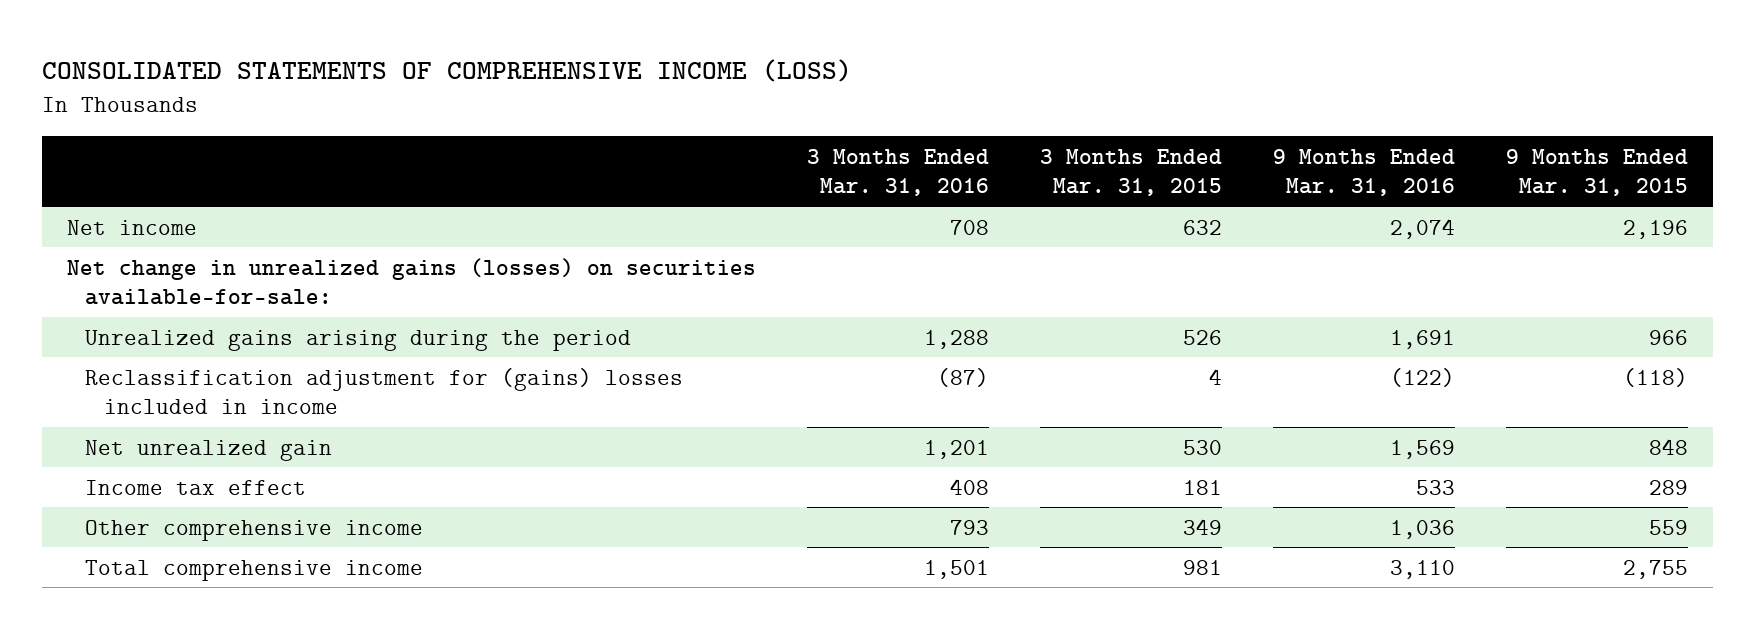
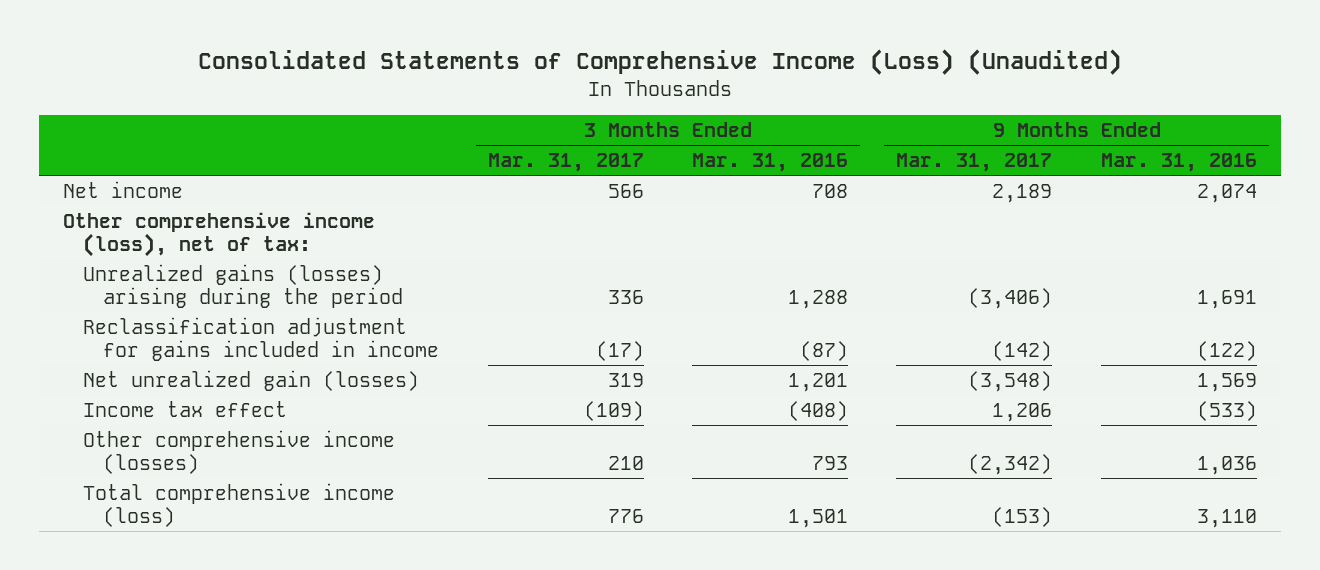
[41,59,852,83] CONSOLIDATED STATEMENTS OF COMPREHENSIVE INCOME (LOSS) -> [197,49,1122,76] Consolidated Statements of Comprehensive Income (Loss) (Unaudited)
[1040,148,1223,197] 3 Months Ended Mar. 31, 2015 -> none
[1505,148,1688,197] 9 Months Ended Mar. 31, 2015 -> none
none -> [487,153,644,173] Mar. 31, 2017
none -> [896,153,1053,173] Mar. 31, 2017
[67,257,757,306] Net change in unrealized gains (losses) on securities available-for-sale: -> none
none -> [63,211,376,257] Other comprehensive income (loss), net of tax:
[85,329,632,351] Unrealized gains arising during the period -> [83,263,404,308] Unrealized gains (losses) arising during the period
[85,367,684,415] Reclassification adjustment for (gains) losses included in income -> [83,316,440,361] Reclassification adjustment for gains included in income
[85,439,333,461] Net unrealized gain -> [83,369,420,391] Net unrealized gain (losses)
[950,478,990,495] 408 -> [787,400,848,421] (408)
[1415,479,1455,495] 533 -> [1196,400,1257,421] (533)
[85,519,424,541] Other comprehensive income -> [83,429,396,474] Other comprehensive income (losses)
[85,559,424,581] Total comprehensive income -> [83,482,396,527] Total comprehensive income (loss)

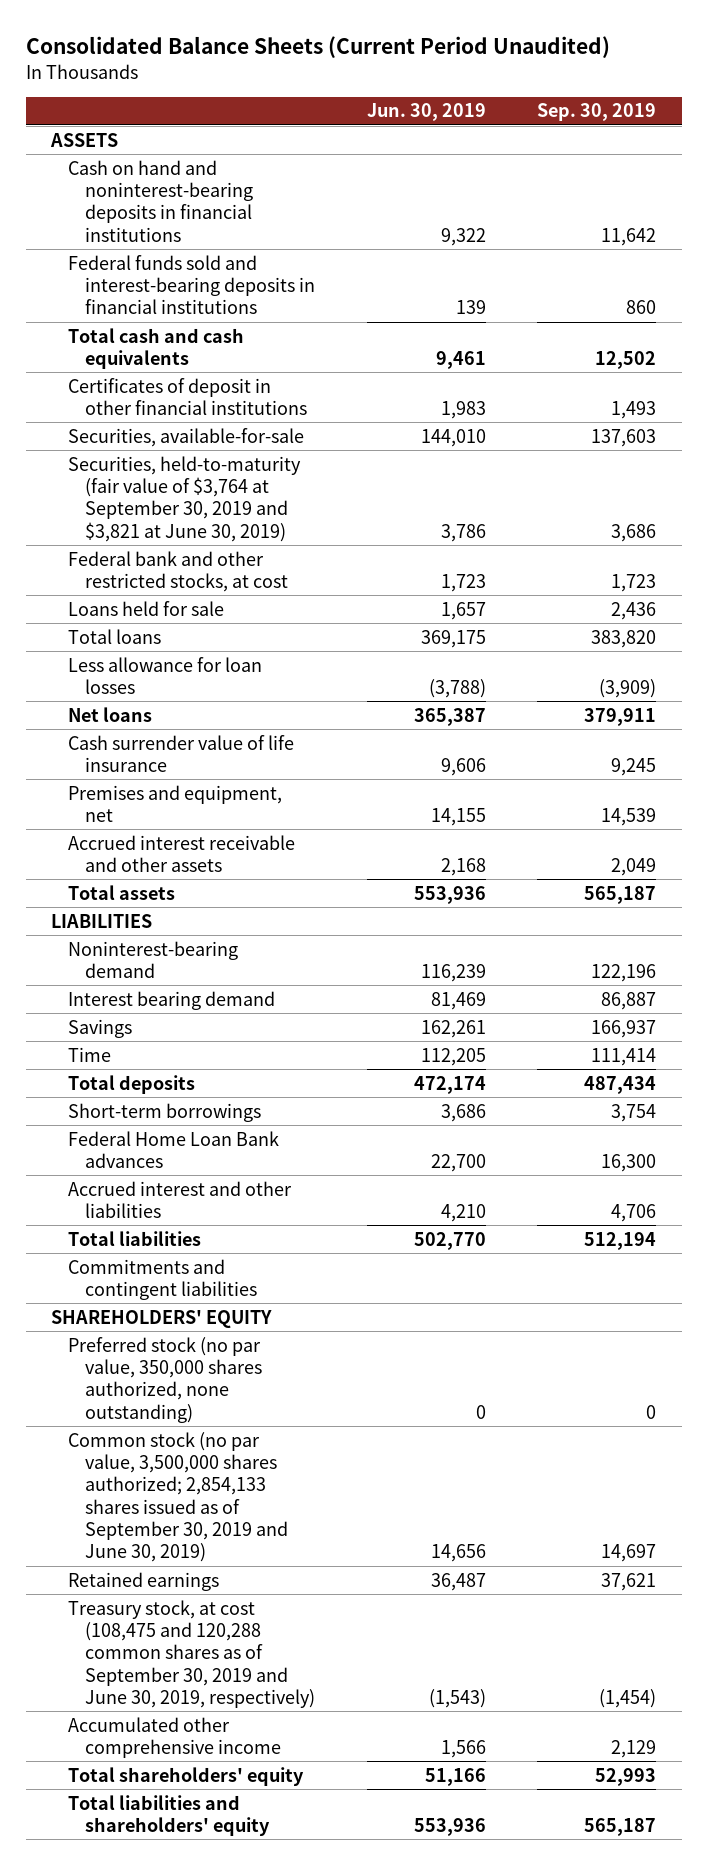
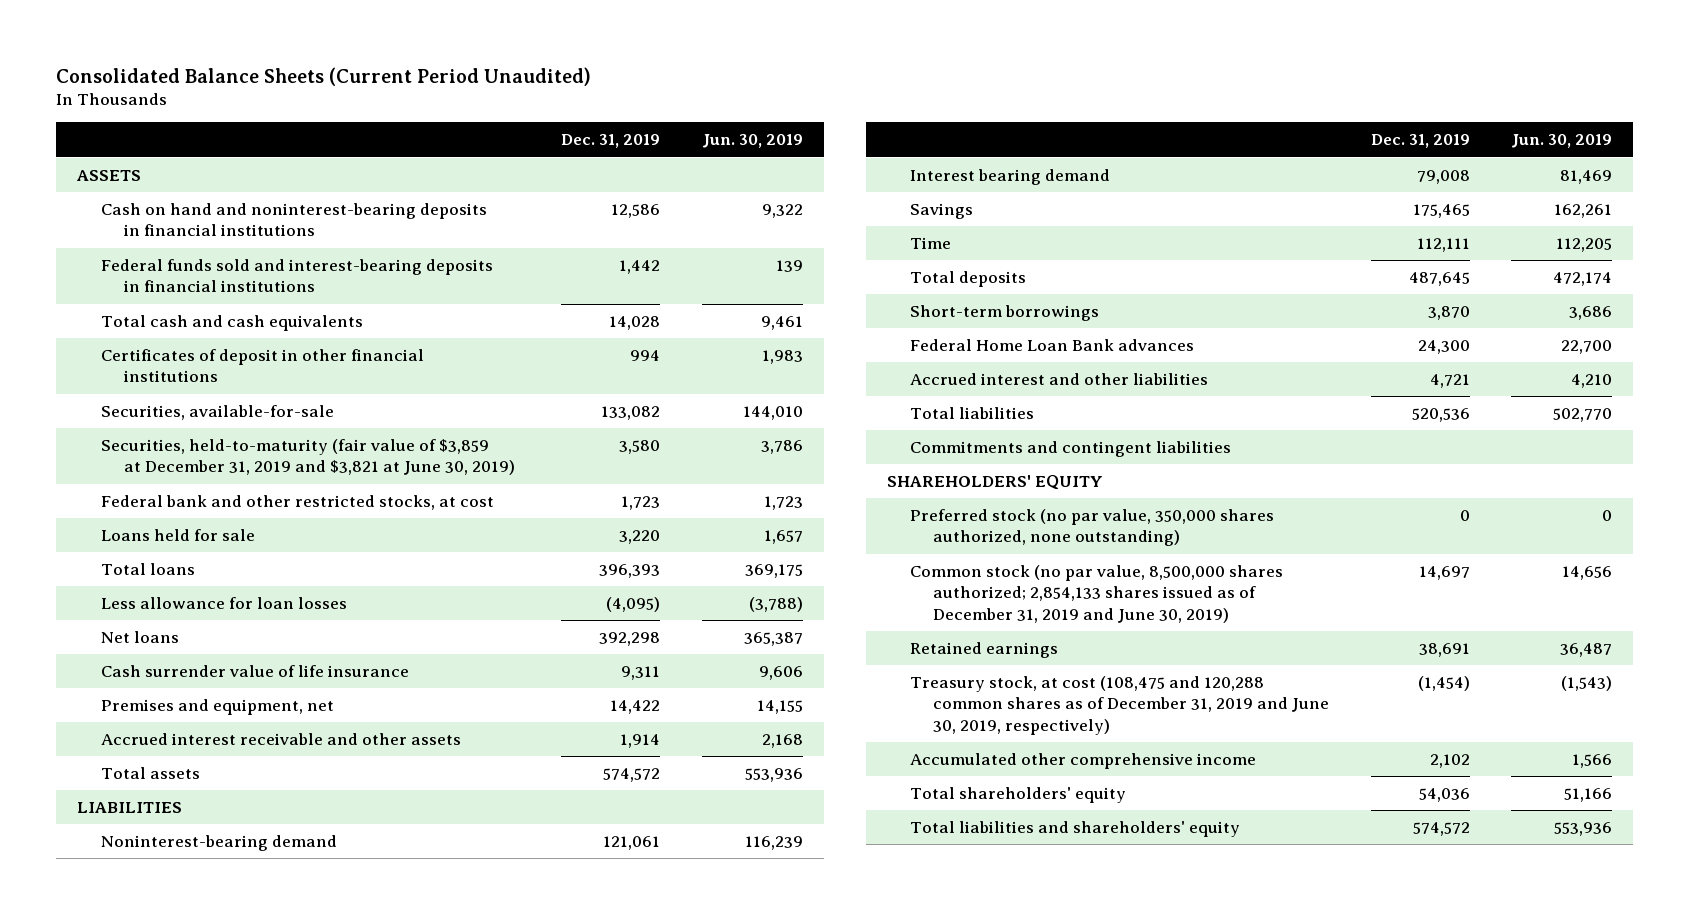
[537,103,657,122] Sep. 30, 2019 -> none
none -> [561,134,661,149] Dec. 31, 2019
[68,455,302,542] Securities, held-to-maturity (fair value of $3,764 at September 30, 2019 and $3,821 at June 30, 2019) -> [100,439,515,476] Securities, held-to-maturity (fair value of $3,859 at December 31, 2019 and $3,821 at June 30, 2019)
[68,1431,289,1563] Common stock (no par value, 3,500,000 shares authorized; 2,854,133 shares issued as of September 30, 2019 and June 30, 2019) -> [910,565,1284,623] Common stock (no par value, 8,500,000 shares authorized; 2,854,133 shares issued as of December 31, 2019 and June 30, 2019)
[68,1599,316,1709] Treasury stock, at cost (108,475 and 120,288 common shares as of September 30, 2019 and June 30, 2019, respectively) -> [910,676,1330,735] Treasury stock, at cost (108,475 and 120,288 common shares as of December 31, 2019 and June 30, 2019, respectively)

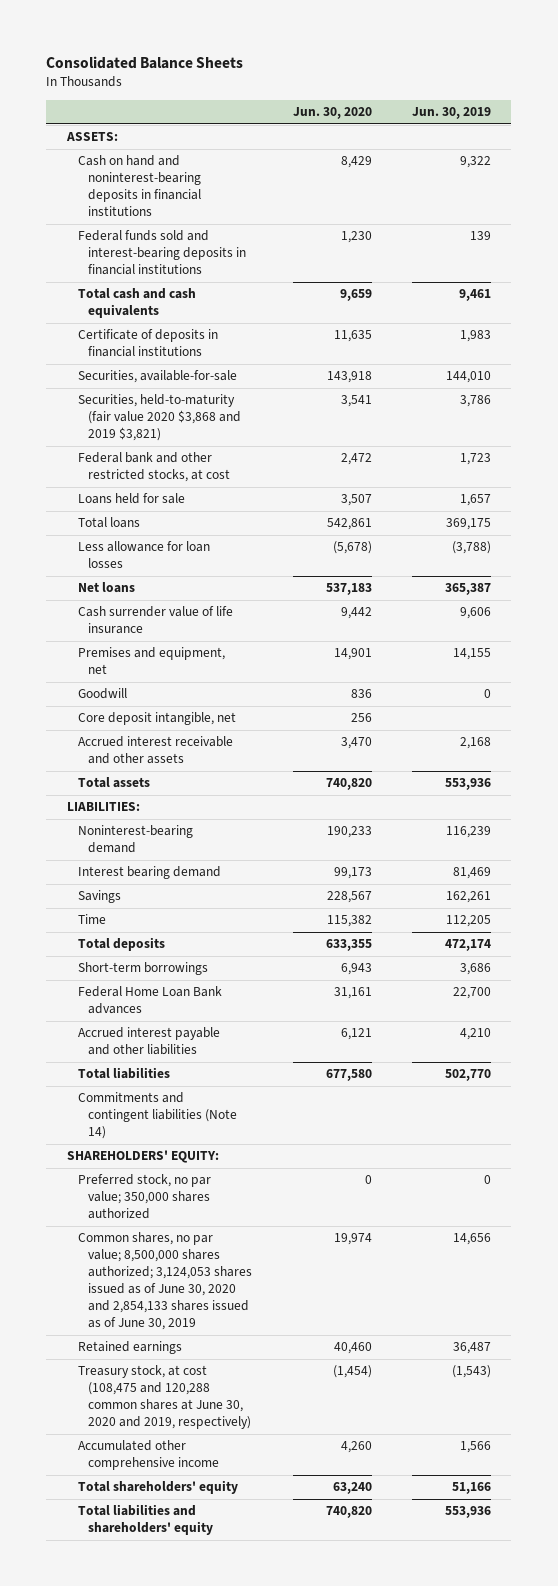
[56,66,592,86] Consolidated Balance Sheets (Current Period Unaudited) -> [46,55,244,69] Consolidated Balance Sheets
[561,134,661,149] Dec. 31, 2019 -> none
none -> [292,107,372,120] Jun. 30, 2020
[76,170,142,182] ASSETS -> [65,132,118,142] ASSETS:
[100,349,424,383] Certificates of deposit in other financial institutions -> [77,329,218,358] Certificate of deposits in financial institutions
[100,439,515,476] Securities, held-to-maturity (fair value of $3,859 at December 31, 2019 and $3,821 at June 30, 2019) -> [77,394,242,442] Securities, held-to-maturity (fair value 2020 $3,868 and 2019 $3,821)
none -> [77,688,127,700] Goodwill
none -> [77,712,236,726] Core deposit intangible, net
[77,802,183,814] LIABILITIES -> [66,802,140,812] LIABILITIES:
[910,373,1209,386] Accrued interest and other liabilities -> [77,1027,220,1056] Accrued interest payable and other liabilities
[910,441,1232,458] Commitments and contingent liabilities -> [77,1092,238,1140] Commitments and contingent liabilities (Note 14)
[886,475,1103,491] SHAREHOLDERS' EQUITY -> [66,1150,219,1164] SHAREHOLDERS' EQUITY:
[910,509,1275,547] Preferred stock (no par value, 350,000 shares authorized, none outstanding) -> [77,1174,211,1220] Preferred stock, no par value; 350,000 shares authorized
[910,565,1284,623] Common stock (no par value, 8,500,000 shares authorized; 2,854,133 shares issued as of December 31, 2019 and June 30, 2019) -> [77,1232,253,1331] Common shares, no par value; 8,500,000 shares authorized; 3,124,053 shares issued as of June 30, 2020 and 2,854,133 shares issued as of June 30, 2019
[910,676,1330,735] Treasury stock, at cost (108,475 and 120,288 common shares as of December 31, 2019 and June 30, 2019, respectively) -> [77,1365,252,1430] Treasury stock, at cost (108,475 and 120,288 common shares at June 30, 2020 and 2019, respectively)

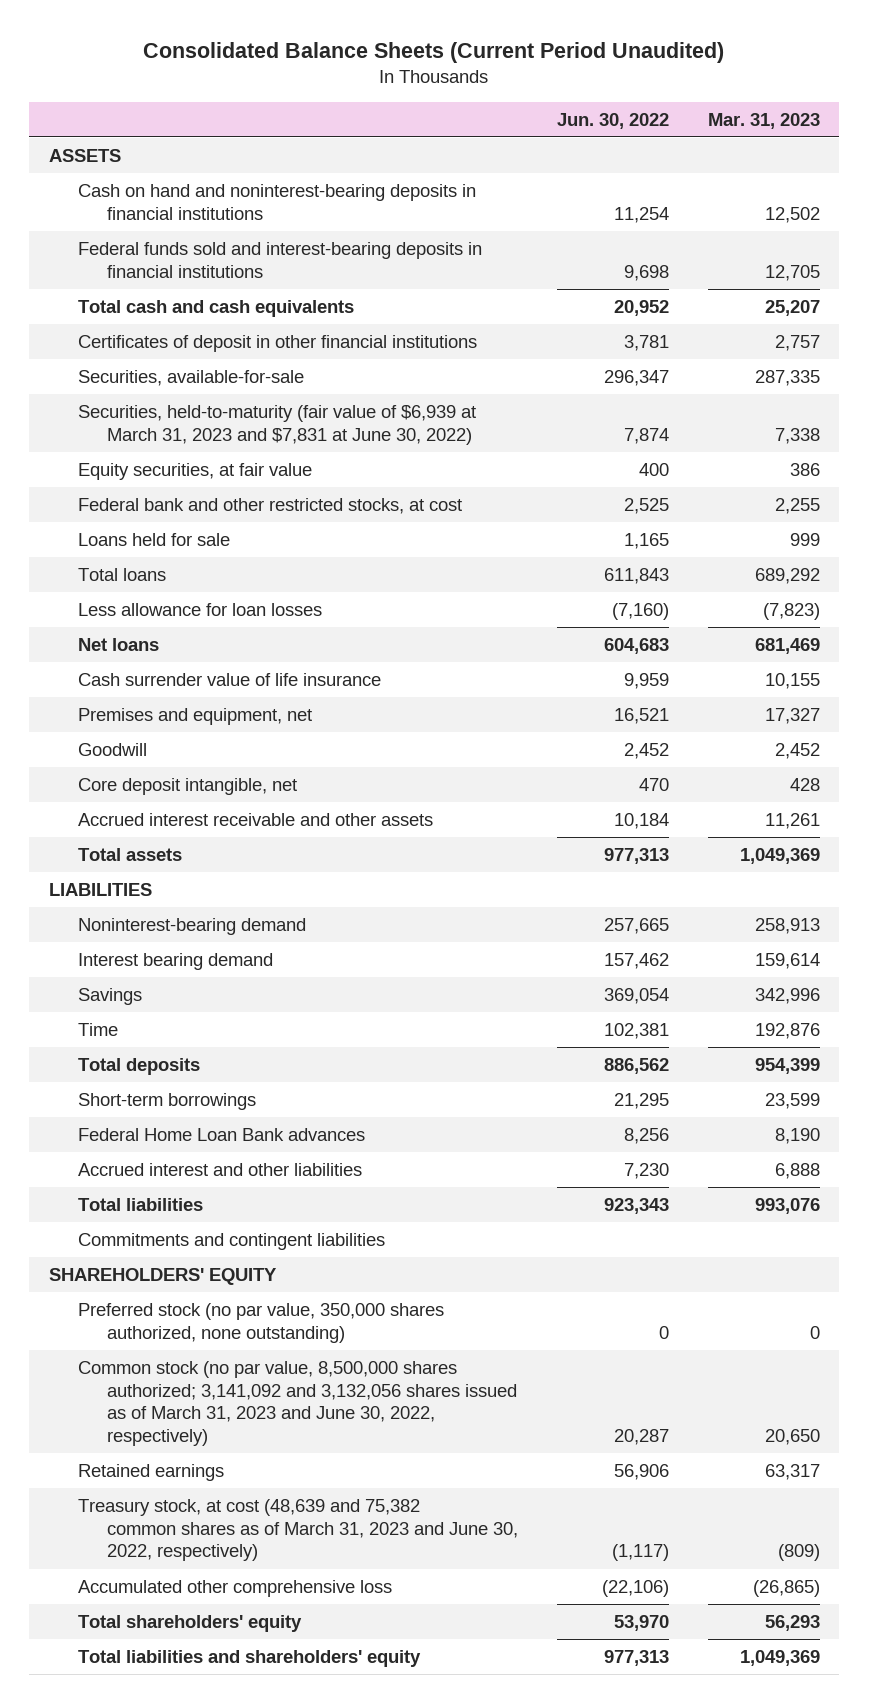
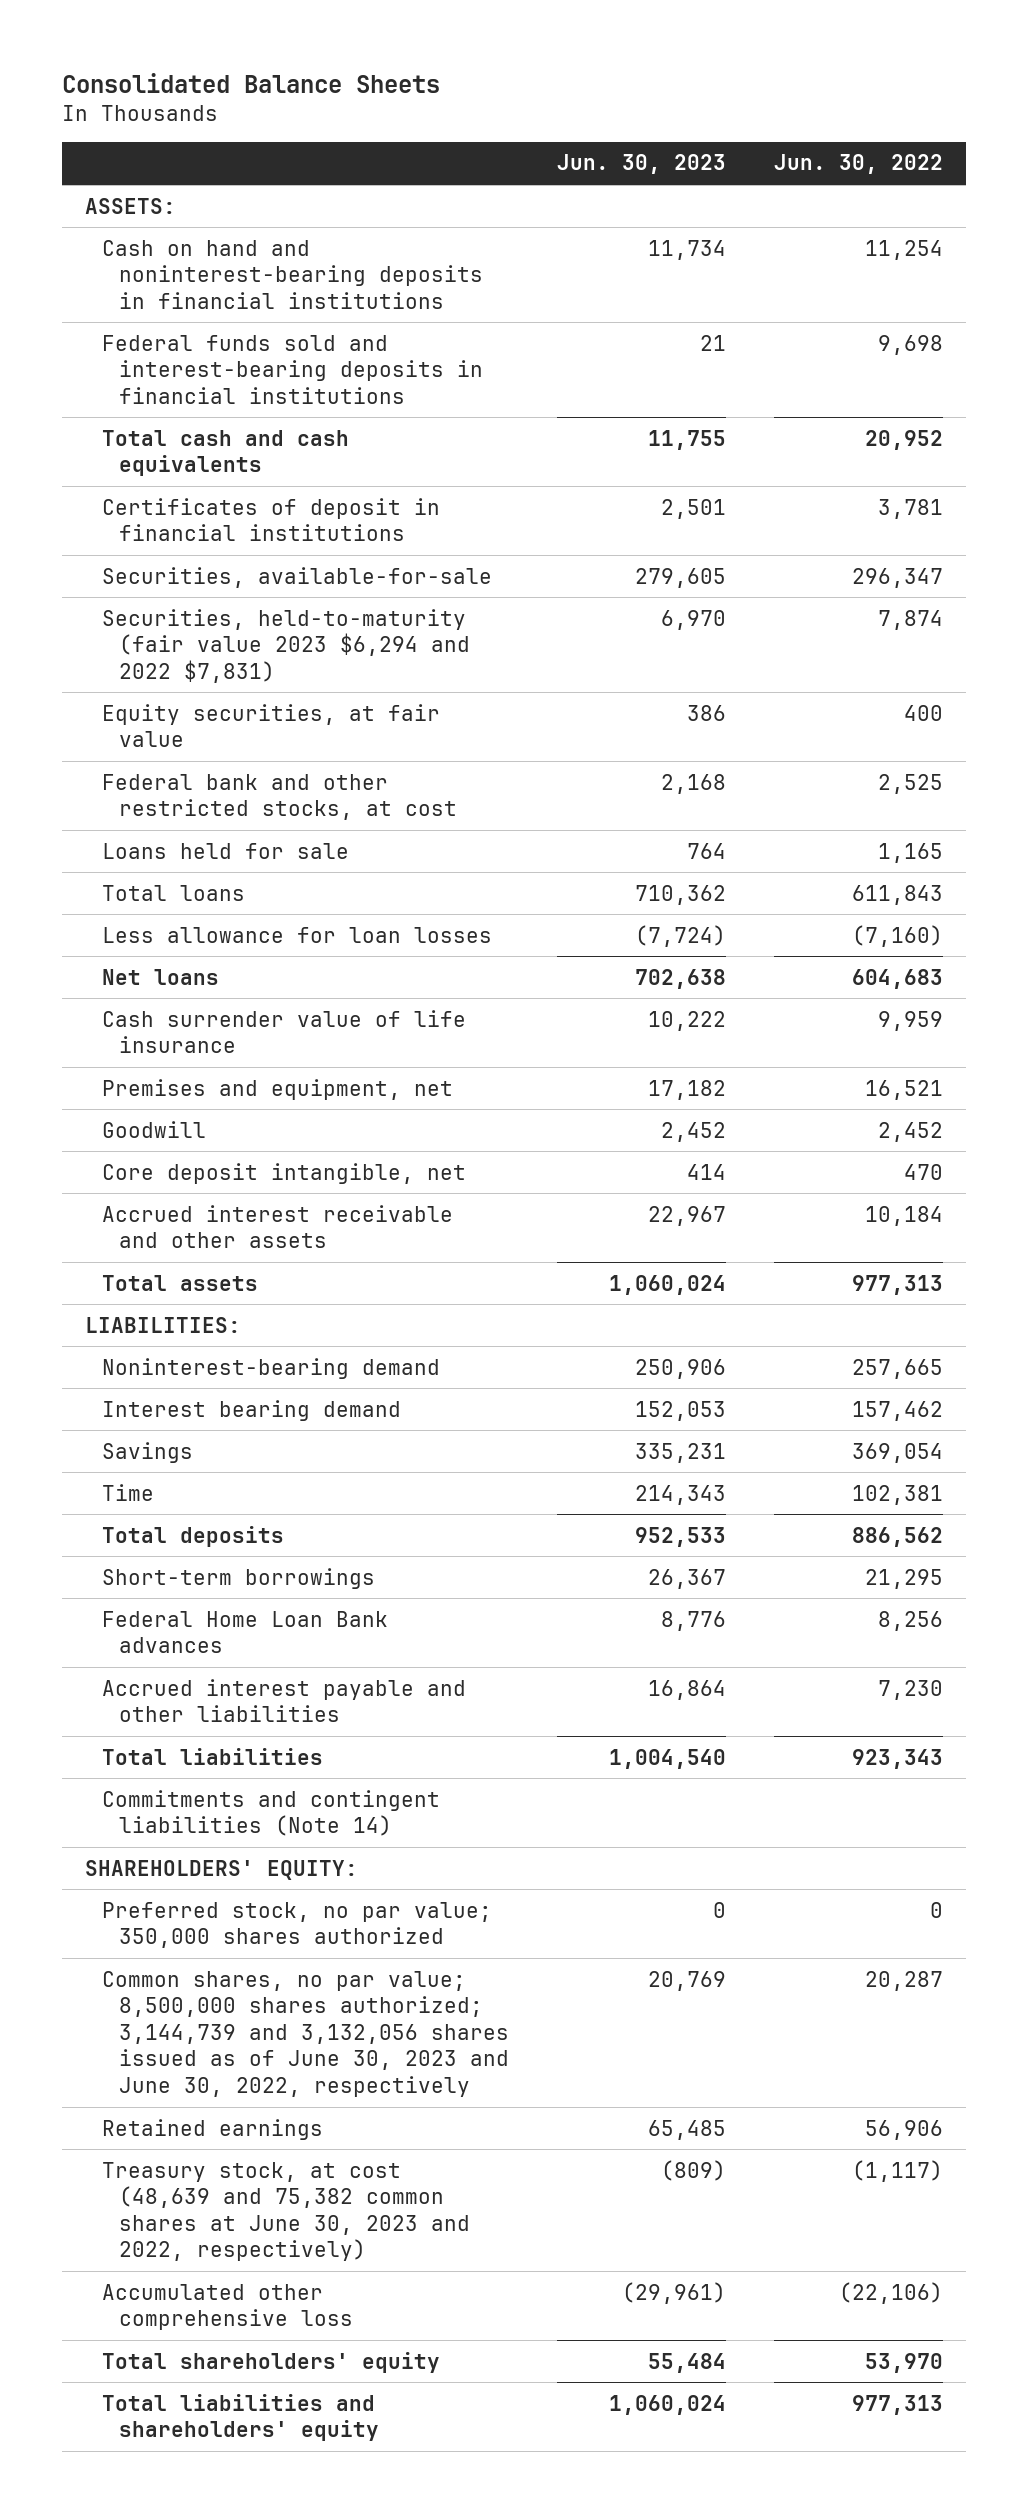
[143,42,725,64] Consolidated Balance Sheets (Current Period Unaudited) -> [61,73,440,94] Consolidated Balance Sheets
[707,112,820,129] Mar. 31, 2023 -> none
none -> [556,154,726,175] Jun. 30, 2023
[48,148,121,162] ASSETS -> [85,197,177,214] ASSETS:
[78,334,478,352] Certificates of deposit in other financial institutions -> [102,497,441,542] Certificates of deposit in financial institutions
[78,404,477,445] Securities, held-to-maturity (fair value of $6,939 at March 31, 2023 and $7,831 at June 30, 2022) -> [102,608,471,683] Securities, held-to-maturity (fair value 2023 $6,294 and 2022 $7,831)
[48,882,152,896] LIABILITIES -> [85,1316,242,1333] LIABILITIES:
[78,1162,363,1176] Accrued interest and other liabilities -> [102,1678,467,1723] Accrued interest payable and other liabilities
[78,1232,386,1250] Commitments and contingent liabilities -> [102,1789,441,1837] Commitments and contingent liabilities (Note 14)
[48,1267,277,1285] SHAREHOLDERS' EQUITY -> [85,1859,359,1880] SHAREHOLDERS' EQUITY:
[78,1302,445,1343] Preferred stock (no par value, 350,000 shares authorized, none outstanding) -> [102,1901,493,1949] Preferred stock, no par value; 350,000 shares authorized
[78,1360,518,1447] Common stock (no par value, 8,500,000 shares authorized; 3,141,092 and 3,132,056 shares issued as of March 31, 2023 and June 30, 2022, respectively) -> [102,1970,510,2097] Common shares, no par value; 8,500,000 shares authorized; 3,144,739 and 3,132,056 shares issued as of June 30, 2023 and June 30, 2022, respectively
[78,1498,519,1562] Treasury stock, at cost (48,639 and 75,382 common shares as of March 31, 2023 and June 30, 2022, respectively) -> [102,2161,471,2262] Treasury stock, at cost (48,639 and 75,382 common shares at June 30, 2023 and 2022, respectively)

